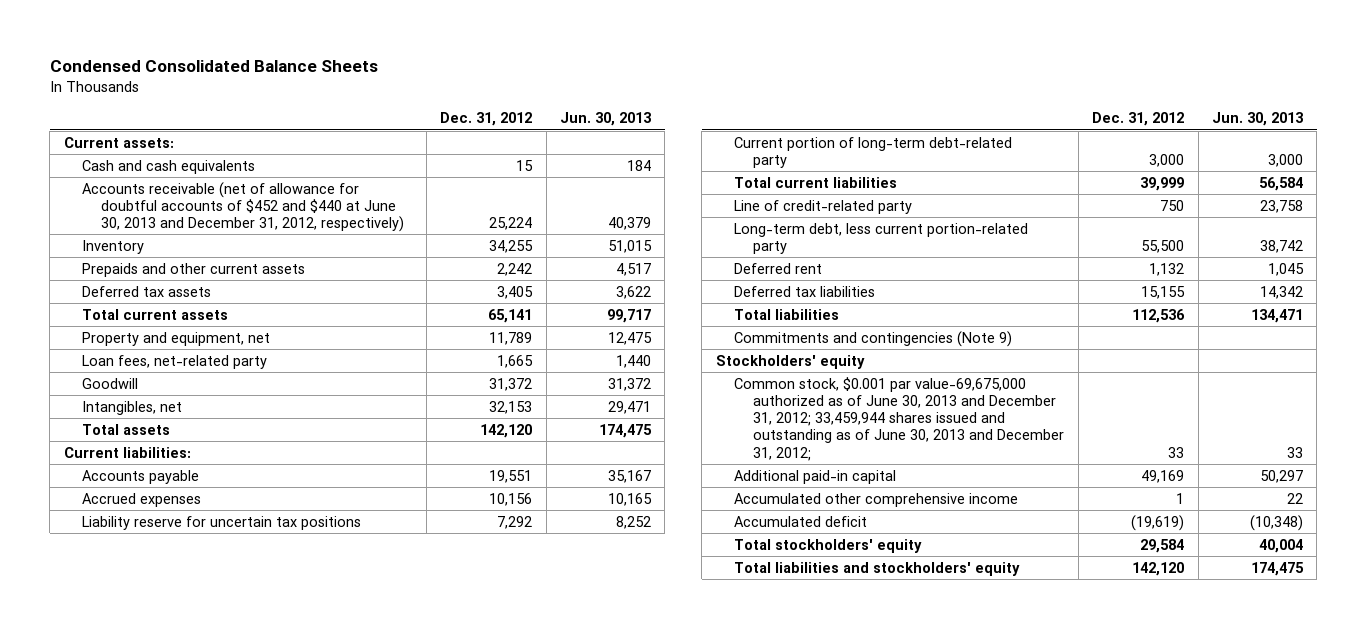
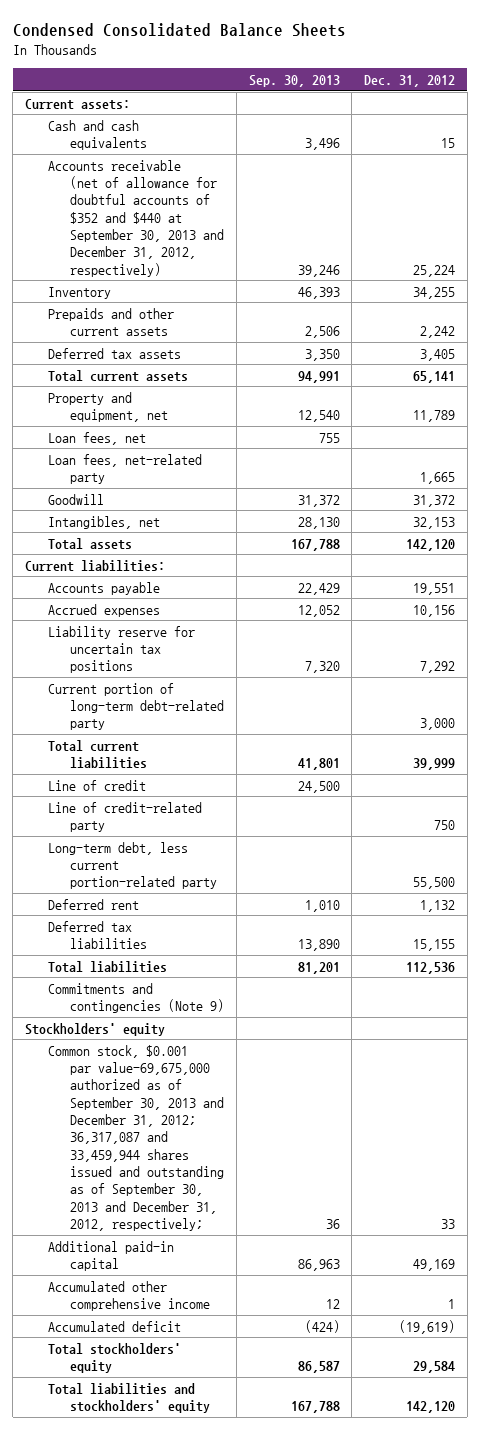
[560,112,652,127] Jun. 30, 2013 -> none
none -> [248,75,340,88] Sep. 30, 2013
[82,181,405,233] Accounts receivable (net of allowance for doubtful accounts of $452 and $440 at June 30, 2013 and December 31, 2012, respectively) -> [47,159,225,277] Accounts receivable (net of allowance for doubtful accounts of $352 and $440 at September 30, 2013 and December 31, 2012, respectively)
none -> [47,431,146,445] Loan fees, net
none -> [47,779,146,791] Line of credit
[734,376,1065,461] Common stock, $0.001 par value-69,675,000 authorized as of June 30, 2013 and December 31, 2012; 33,459,944 shares issued and outstanding as of June 30, 2013 and December 31, 2012; -> [47,1044,225,1232] Common stock, $0.001 par value-69,675,000 authorized as of September 30, 2013 and December 31, 2012; 36,317,087 and 33,459,944 shares issued and outstanding as of September 30, 2013 and December 31, 2012, respectively;

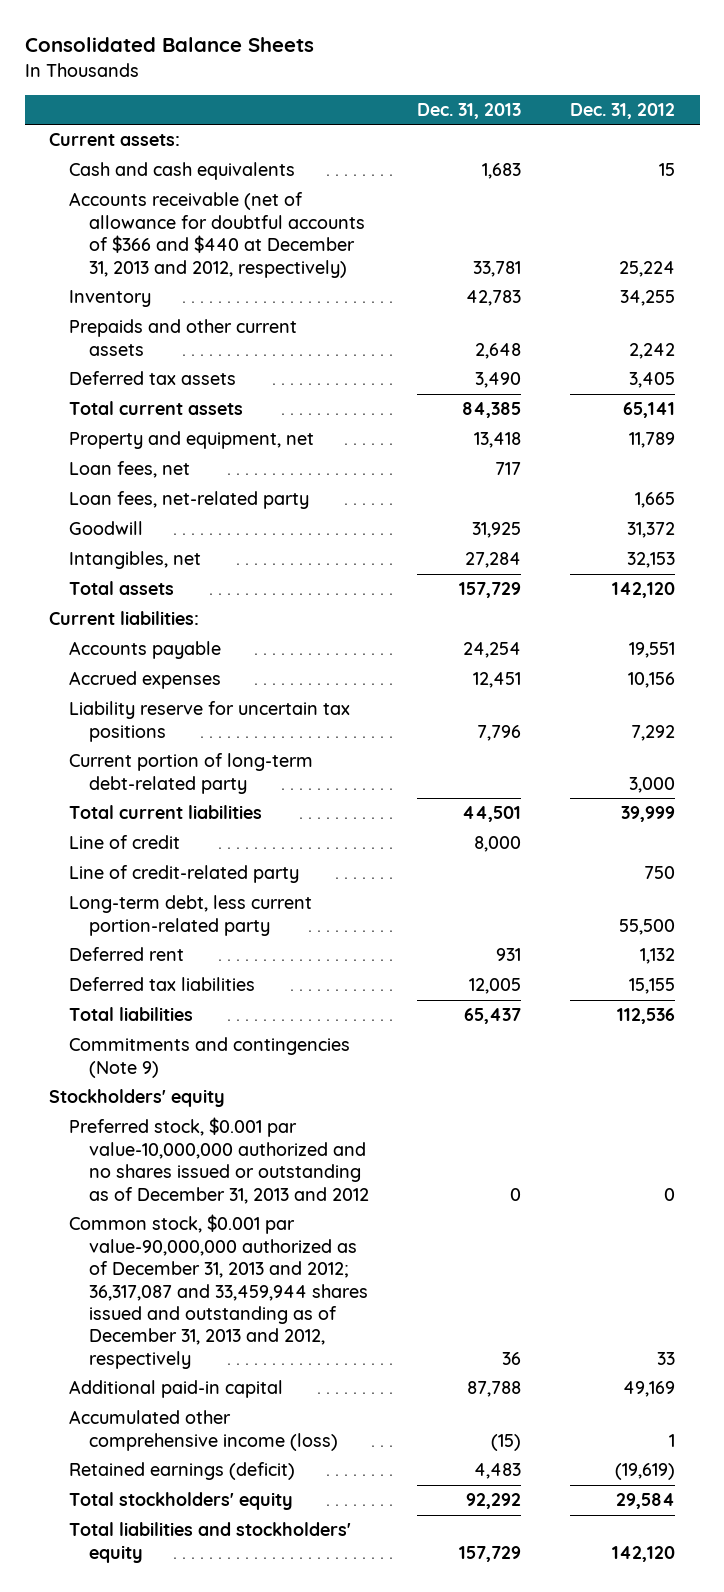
[12,22,346,37] Condensed Consolidated Balance Sheets -> [24,37,314,53] Consolidated Balance Sheets
[248,75,340,88] Sep. 30, 2013 -> none
none -> [417,102,522,119] Dec. 31, 2013
[47,159,225,277] Accounts receivable (net of allowance for doubtful accounts of $352 and $440 at September 30, 2013 and December 31, 2012, respectively) -> [68,192,365,278] Accounts receivable (net of allowance for doubtful accounts of $366 and $440 at December 31, 2013 and 2012, respectively)
none -> [68,1117,369,1204] Preferred stock, $0.001 par value-10,000,000 authorized and no shares issued or outstanding as of December 31, 2013 and 2012
[47,1044,225,1232] Common stock, $0.001 par value-69,675,000 authorized as of September 30, 2013 and December 31, 2012; 36,317,087 and 33,459,944 shares issued and outstanding as of September 30, 2013 and December 31, 2012, respectively; -> [68,1214,368,1369] Common stock, $0.001 par value-90,000,000 authorized as of December 31, 2013 and 2012; 36,317,087 and 33,459,944 shares issued and outstanding as of December 31, 2013 and 2012, respectively
[47,1280,211,1311] Accumulated other comprehensive income -> [68,1410,338,1451] Accumulated other comprehensive income (loss)
[47,1320,181,1332] Accumulated deficit -> [68,1462,295,1481] Retained earnings (deficit)

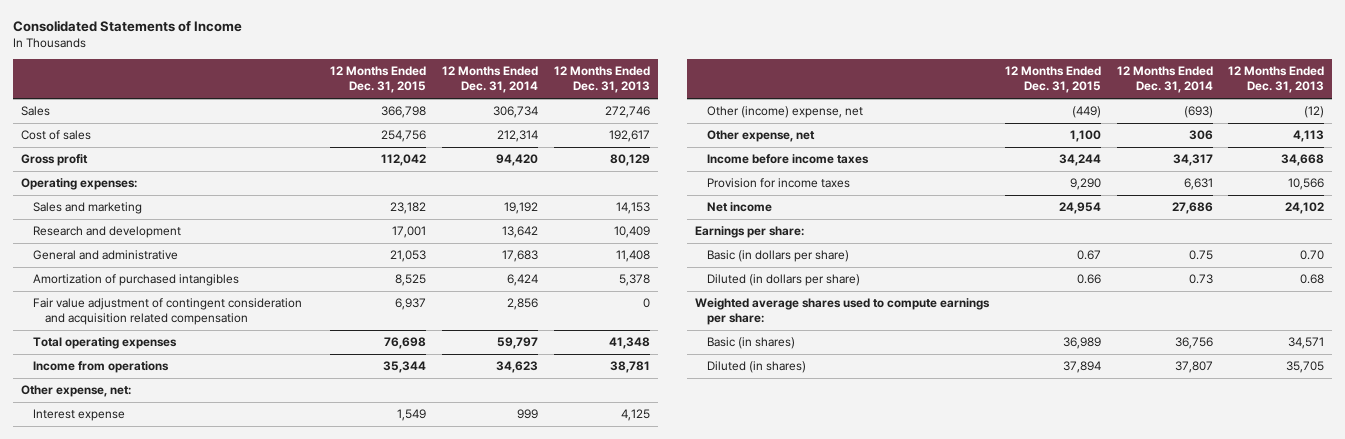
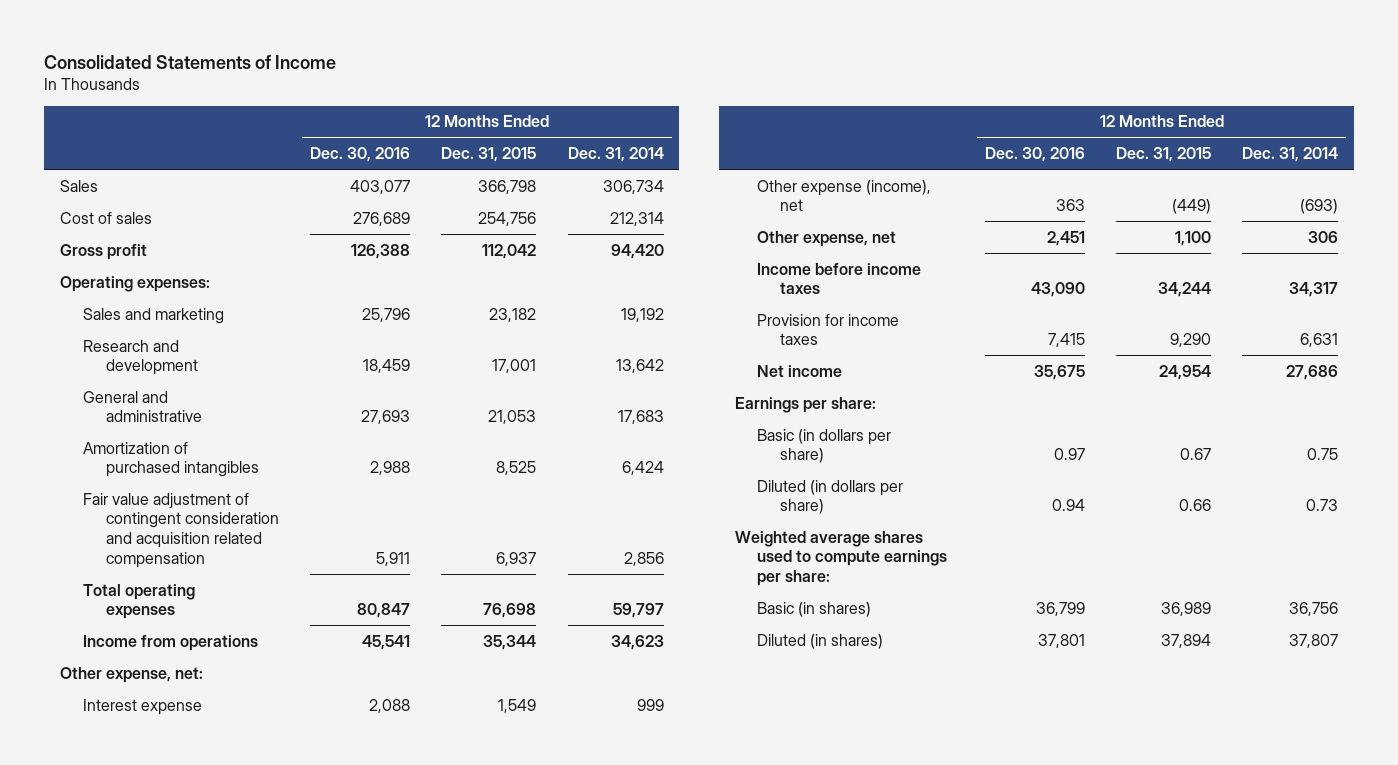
[553,66,650,94] 12 Months Ended Dec. 31, 2013 -> none
none -> [310,147,411,163] Dec. 30, 2016
[707,106,864,119] Other (income) expense, net -> [757,179,932,212] Other expense (income), net

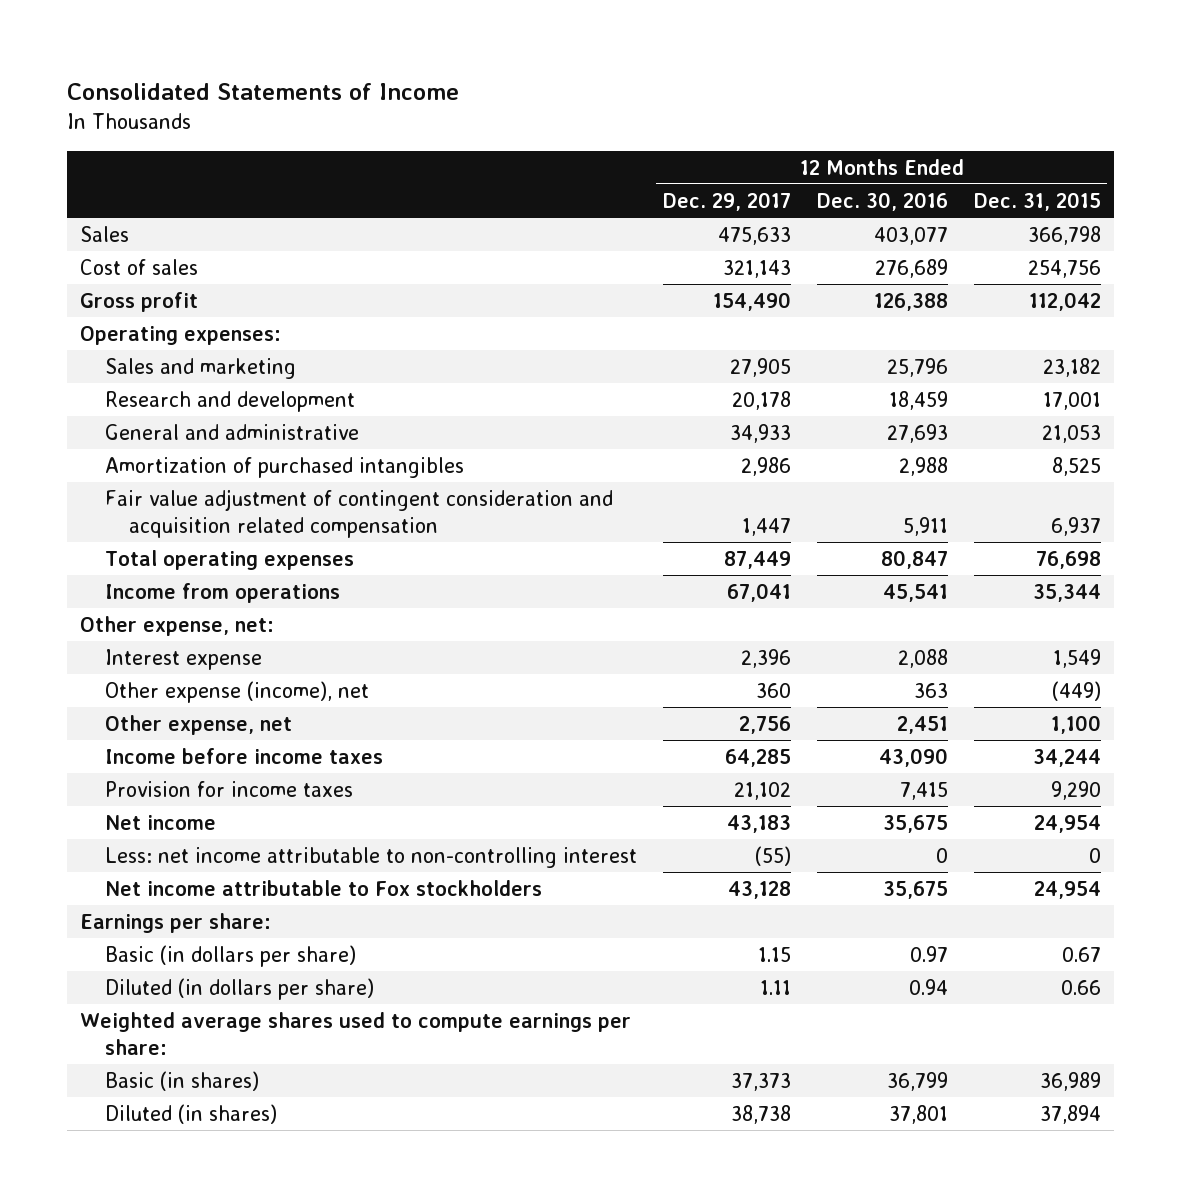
[567,147,664,163] Dec. 31, 2014 -> none
none -> [662,191,791,211] Dec. 29, 2017
none -> [104,846,637,868] Less: net income attributable to non-controlling interest
none -> [104,879,542,896] Net income attributable to Fox stockholders

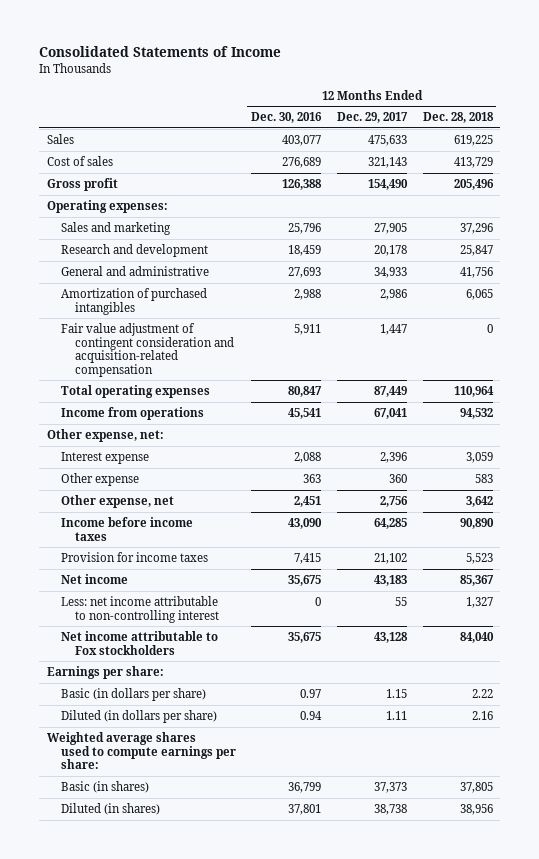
[973,191,1101,211] Dec. 31, 2015 -> none
none -> [422,112,494,124] Dec. 28, 2018
[104,488,613,538] Fair value adjustment of contingent consideration and acquisition related compensation -> [60,323,234,377] Fair value adjustment of contingent consideration and acquisition-related compensation
[104,680,369,703] Other expense (income), net -> [60,473,139,487] Other expense
[754,845,791,866] (55) -> [394,597,407,607] 55

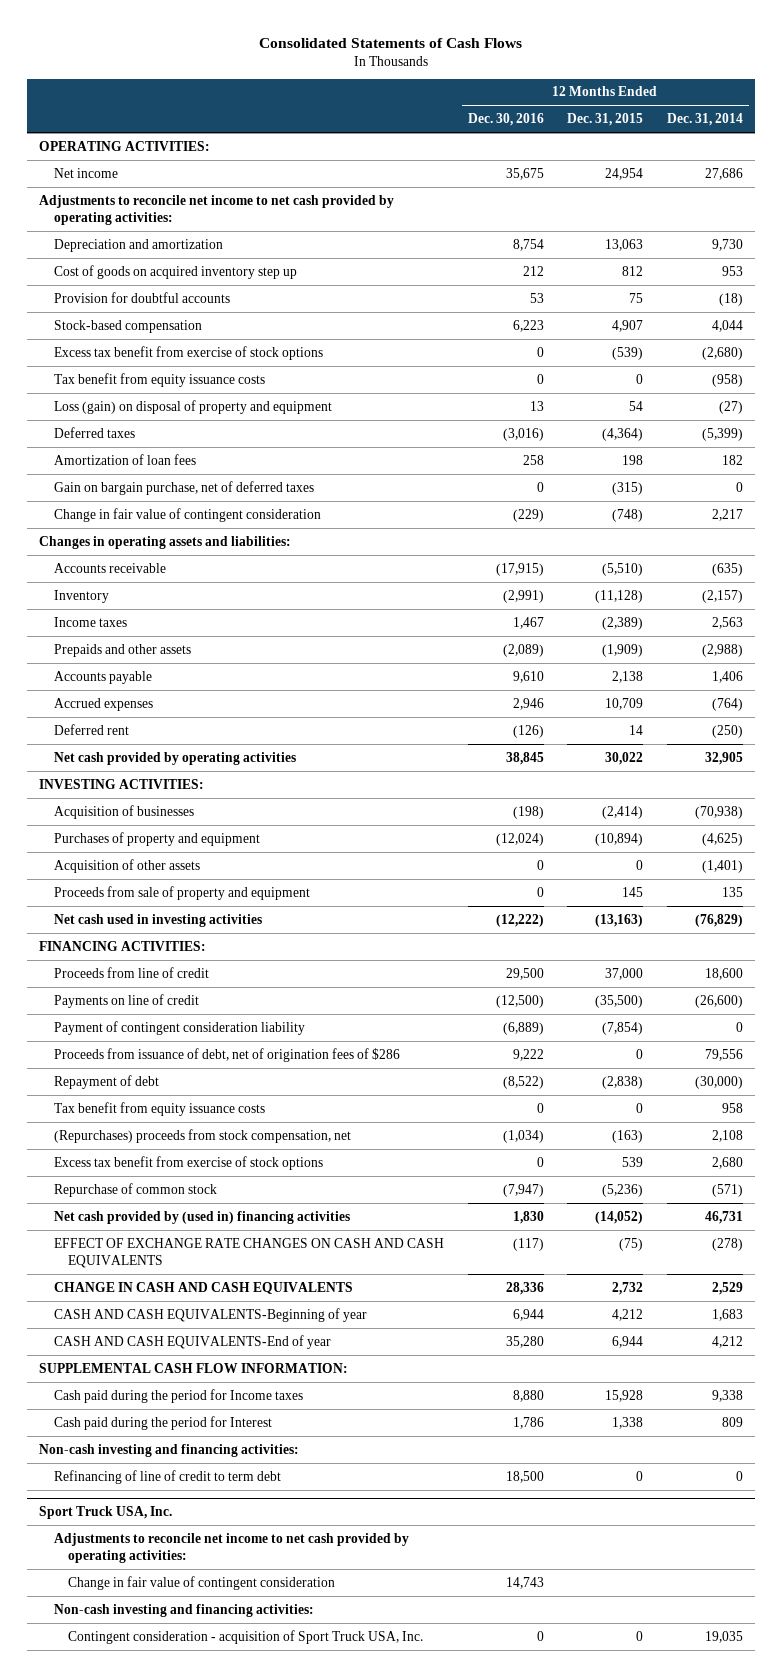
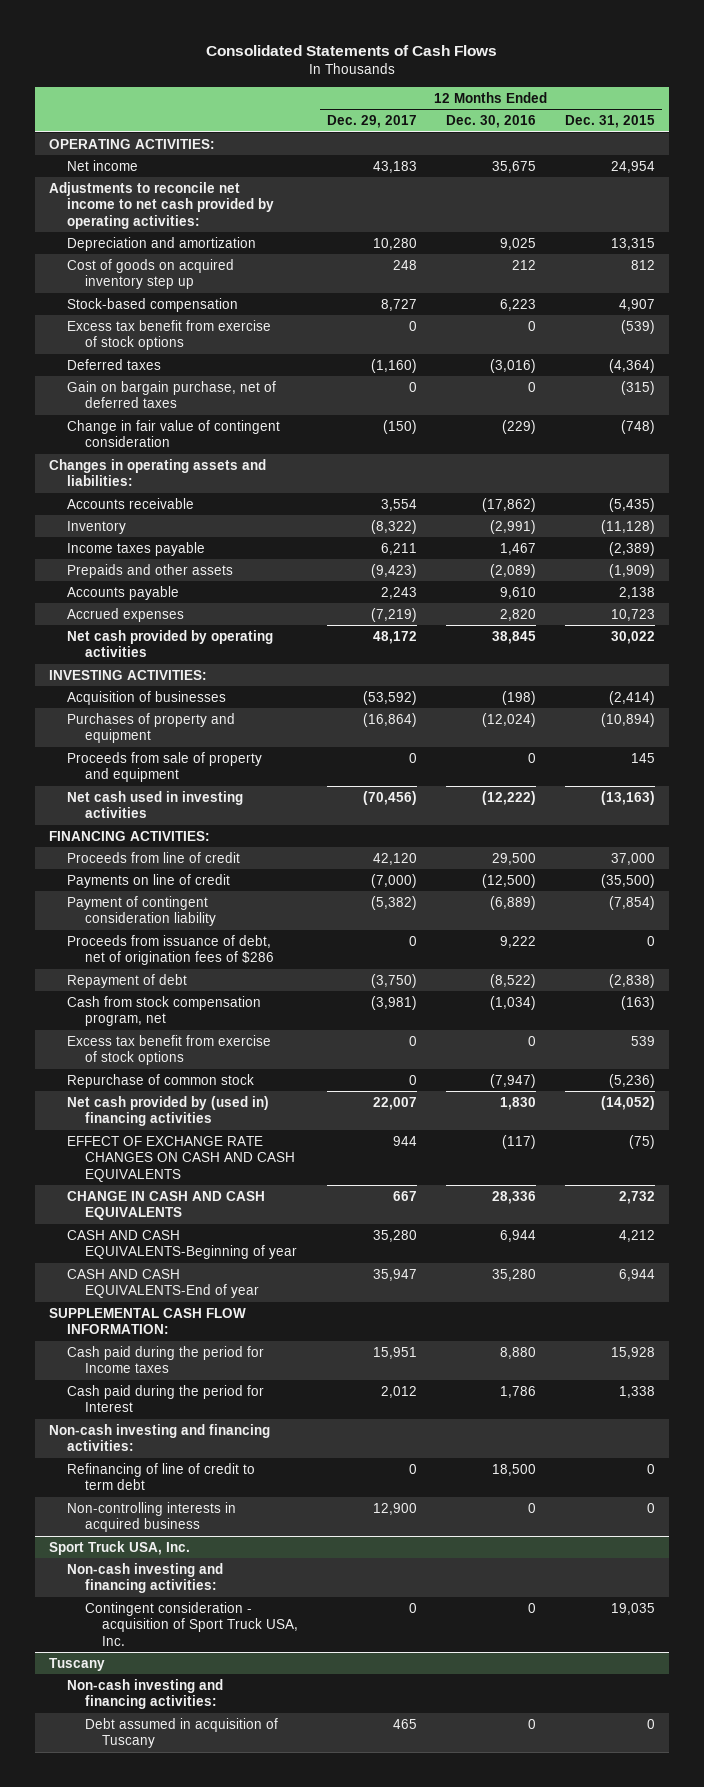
[667,113,744,127] Dec. 31, 2014 -> none
none -> [327,115,418,129] Dec. 29, 2017
[512,238,544,251] 8,754 -> [499,237,536,250] 9,025
[605,238,644,251] 13,063 -> [610,237,655,250] 13,315
[53,291,230,303] Provision for doubtful accounts -> none
[53,372,265,387] Tax benefit from equity issuance costs -> none
[53,399,332,414] Loss (gain) on disposal of property and equipment -> none
[53,453,196,465] Amortization of loan fees -> none
[495,562,544,576] (17,915) -> [481,497,536,512] (17,862)
[602,562,644,576] (5,510) -> [608,497,655,512] (5,435)
[53,616,127,627] Income taxes -> [66,541,205,556] Income taxes payable
[53,723,129,735] Deferred rent -> none
[512,697,544,710] 2,946 -> [499,608,536,621] 2,820
[605,697,644,710] 10,709 -> [610,608,655,621] 10,723
[53,858,200,873] Acquisition of other assets -> none
[53,1101,265,1116] Tax benefit from equity issuance costs -> none
[53,1128,351,1143] (Repurchases) proceeds from stock compensation, net -> [66,995,261,1027] Cash from stock compensation program, net
none -> [66,1501,236,1533] Non-controlling interests in acquired business
[53,1532,409,1563] Adjustments to reconcile net income to net cash provided by operating activities: -> none
[68,1575,336,1590] Change in fair value of contingent consideration -> none
[636,1630,644,1641] 0 -> [610,1602,655,1615] 19,035
none -> [48,1657,105,1671] Tuscany
none -> [66,1678,223,1710] Non-cash investing and financing activities:
none -> [84,1717,278,1749] Debt assumed in acquisition of Tuscany

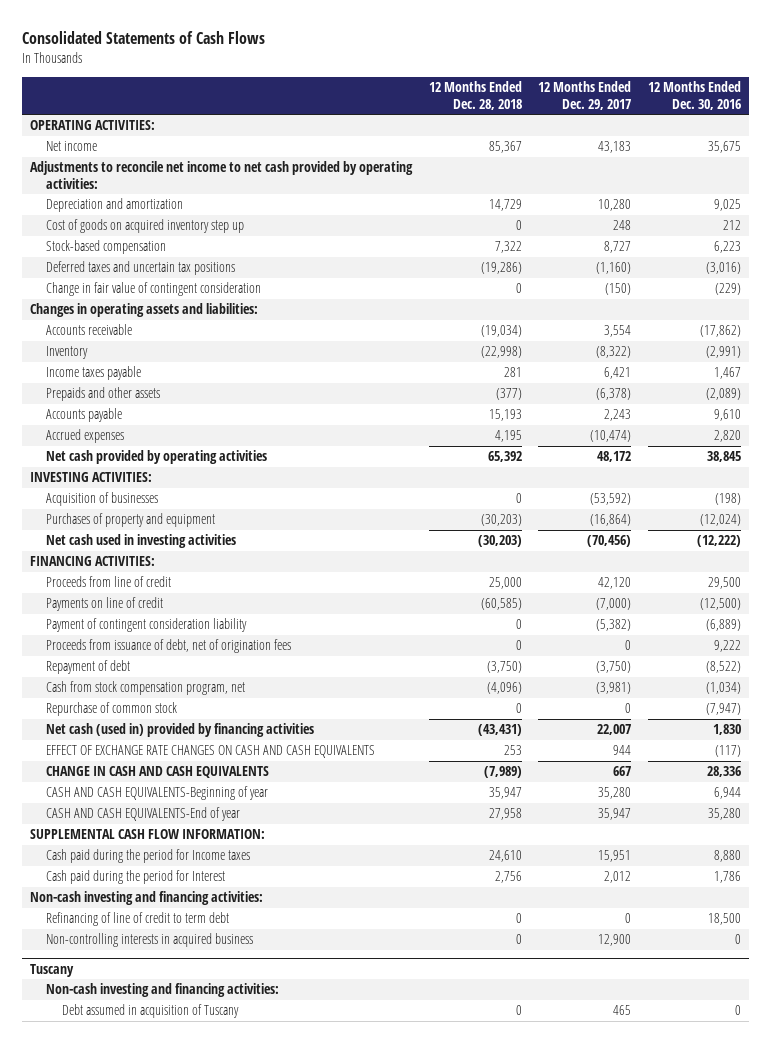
[564,115,655,129] Dec. 31, 2015 -> none
none -> [428,80,522,110] 12 Months Ended Dec. 28, 2018
[66,319,271,351] Excess tax benefit from exercise of stock options -> none
[66,380,276,409] Gain on bargain purchase, net of deferred taxes -> none
[66,358,161,370] Deferred taxes -> [45,261,235,276] Deferred taxes and uncertain tax positions
[381,542,418,555] 6,211 -> [604,367,632,380] 6,421
[371,563,418,578] (9,423) -> [596,388,632,401] (6,378)
[371,607,418,622] (7,219) -> [590,430,632,443] (10,474)
[66,751,262,783] Proceeds from sale of property and equipment -> none
[66,934,274,966] Proceeds from issuance of debt, net of origination fees of $286 -> [45,639,291,654] Proceeds from issuance of debt, net of origination fees
[66,1034,271,1066] Excess tax benefit from exercise of stock options -> none
[66,1095,269,1127] Net cash provided by (used in) financing activities -> [45,723,314,738] Net cash (used in) provided by financing activities
[48,1540,190,1555] Sport Truck USA, Inc. -> none
[66,1562,223,1594] Non-cash investing and financing activities: -> none
[84,1601,299,1647] Contingent consideration - acquisition of Sport Truck USA, Inc. -> none

